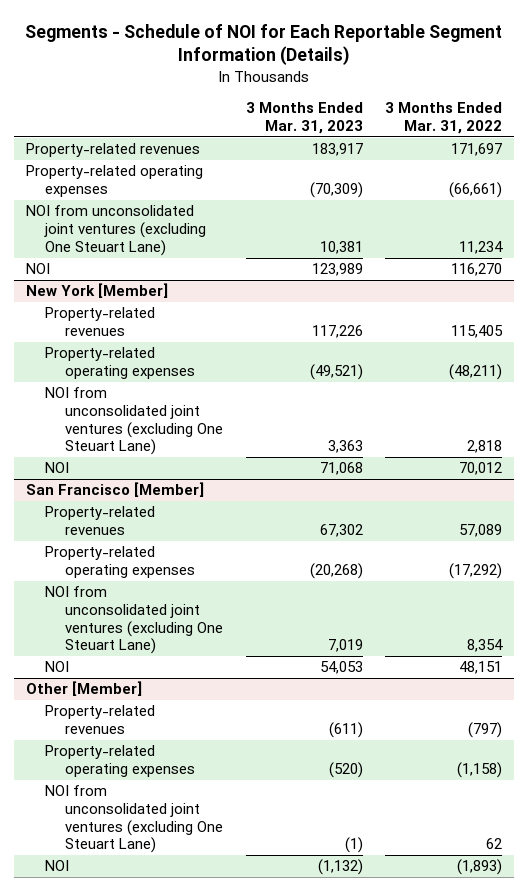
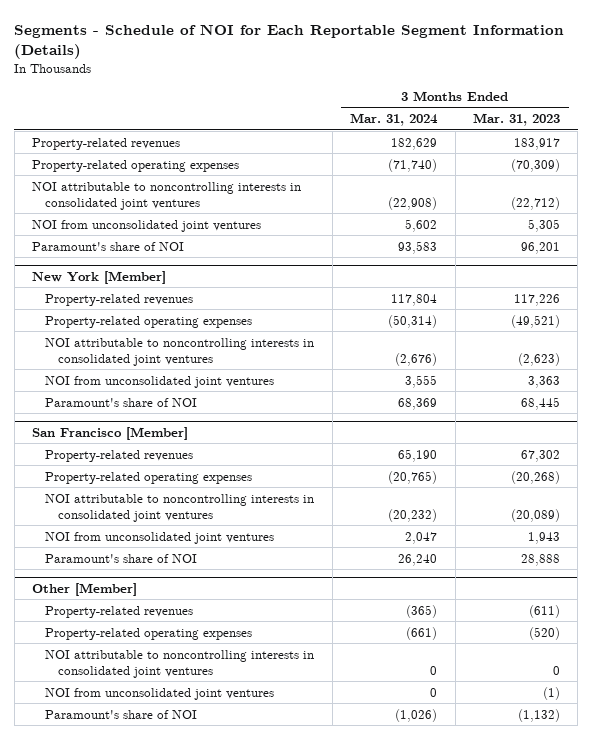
[385,102,503,134] 3 Months Ended Mar. 31, 2022 -> none
none -> [350,113,439,127] Mar. 31, 2024
none -> [32,181,302,210] NOI attributable to noncontrolling interests in consolidated joint ventures
[25,205,207,256] NOI from unconsolidated joint ventures (excluding One Steuart Lane) -> [32,219,262,232] NOI from unconsolidated joint ventures
[319,240,363,254] 10,381 -> [528,218,561,232] 5,305
[25,263,50,275] NOI -> [32,241,185,251] Paramount's share of NOI
[311,263,363,277] 123,989 -> [521,241,561,254] 96,201
none -> [45,337,315,366] NOI attributable to noncontrolling interests in consolidated joint ventures
[45,387,224,456] NOI from unconsolidated joint ventures (excluding One Steuart Lane) -> [45,375,275,388] NOI from unconsolidated joint ventures
[45,462,70,474] NOI -> [45,397,198,407] Paramount's share of NOI
[319,462,363,476] 71,068 -> [521,396,561,410] 68,445
none -> [45,493,315,522] NOI attributable to noncontrolling interests in consolidated joint ventures
[45,586,224,655] NOI from unconsolidated joint ventures (excluding One Steuart Lane) -> [45,531,275,544] NOI from unconsolidated joint ventures
[327,639,363,653] 7,019 -> [528,531,561,544] 1,943
[45,661,70,673] NOI -> [45,553,198,563] Paramount's share of NOI
[319,661,363,675] 54,053 -> [521,553,561,566] 28,888
none -> [45,649,315,678] NOI attributable to noncontrolling interests in consolidated joint ventures
[45,785,224,854] NOI from unconsolidated joint ventures (excluding One Steuart Lane) -> [45,687,275,700] NOI from unconsolidated joint ventures
[45,860,70,872] NOI -> [45,709,198,719] Paramount's share of NOI

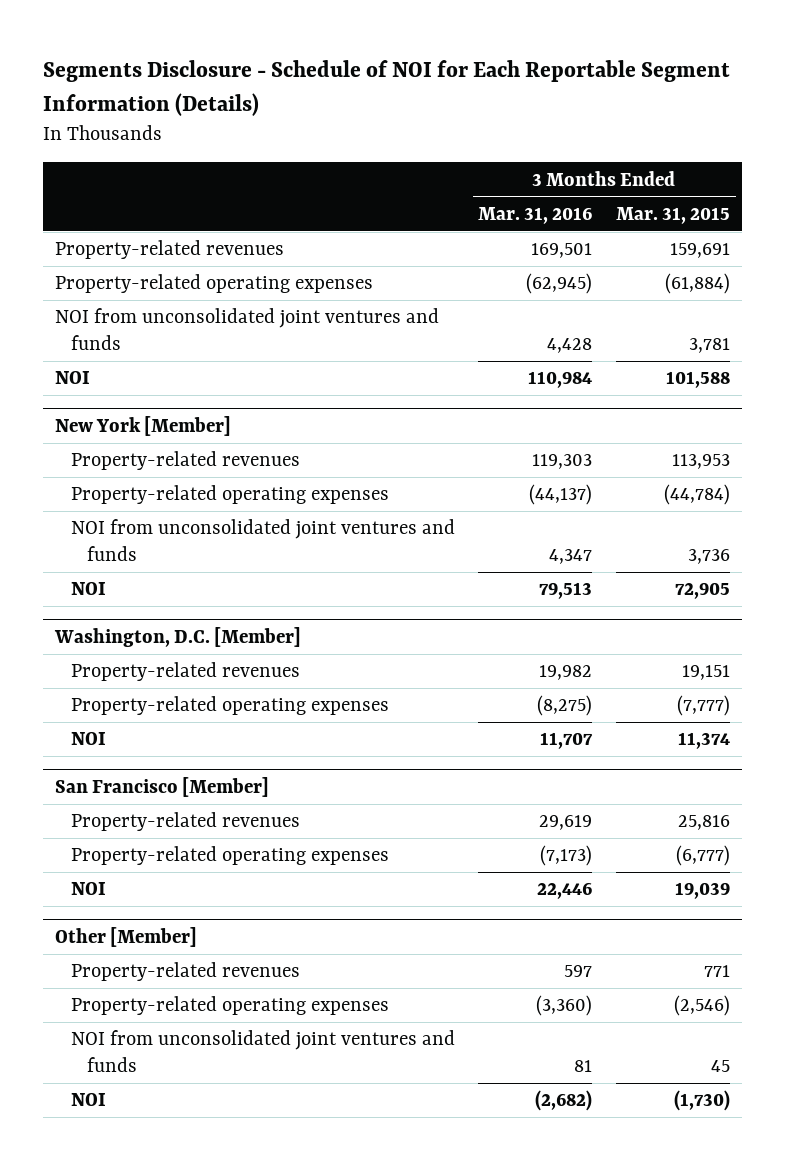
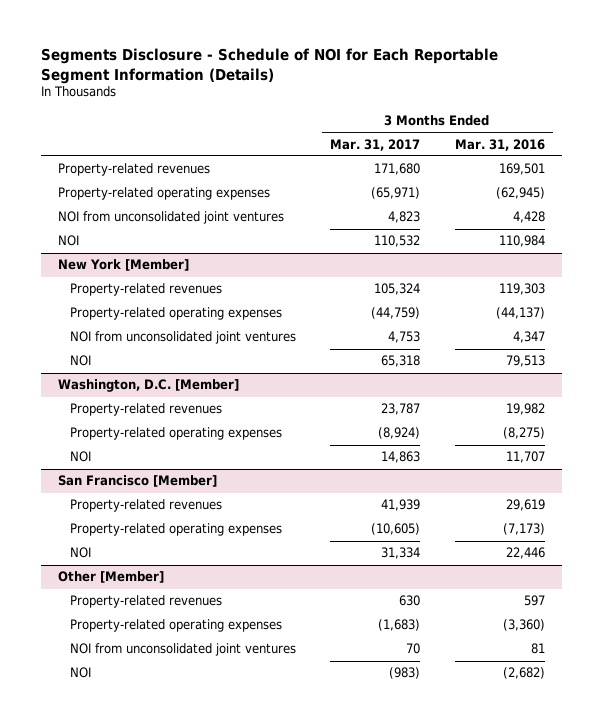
[615,206,730,224] Mar. 31, 2015 -> none
none -> [330,138,421,151] Mar. 31, 2017
[54,308,439,351] NOI from unconsolidated joint ventures and funds -> [58,211,285,225] NOI from unconsolidated joint ventures
[71,519,456,562] NOI from unconsolidated joint ventures and funds -> [70,331,297,345] NOI from unconsolidated joint ventures
[71,1030,456,1073] NOI from unconsolidated joint ventures and funds -> [70,643,297,657] NOI from unconsolidated joint ventures

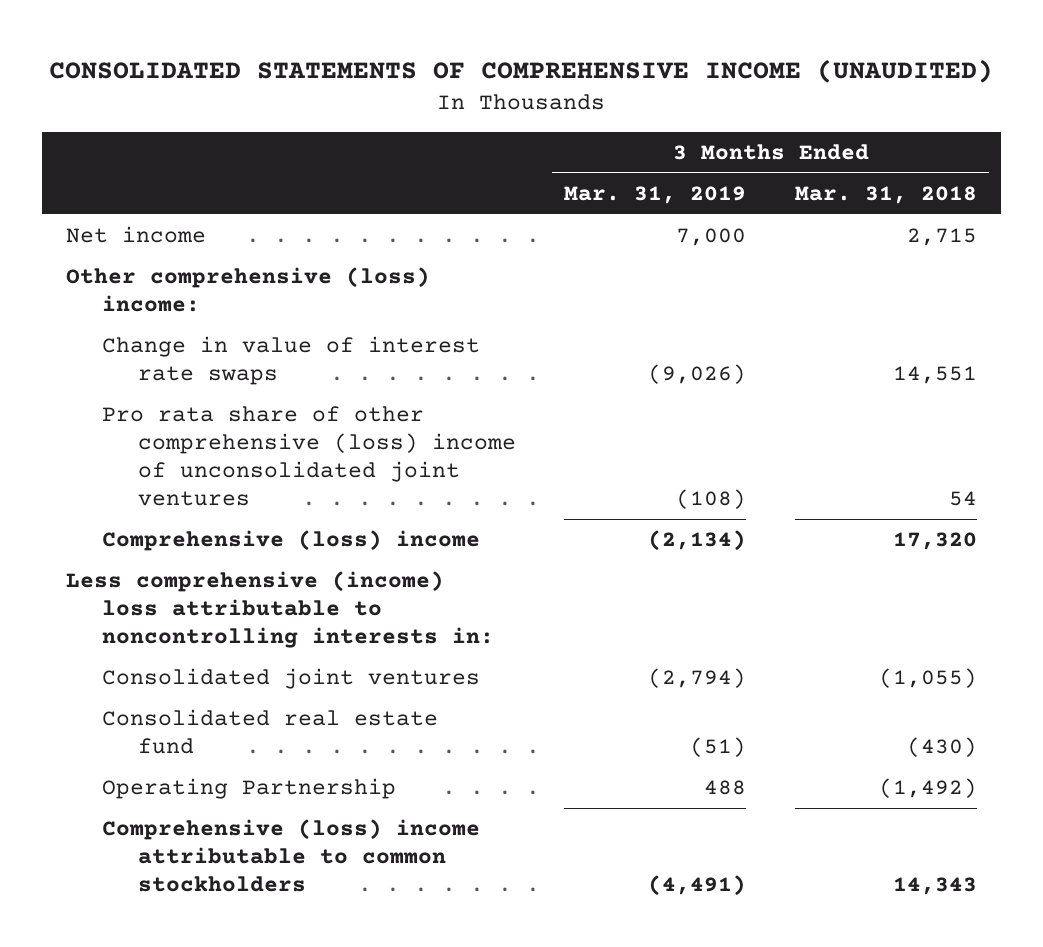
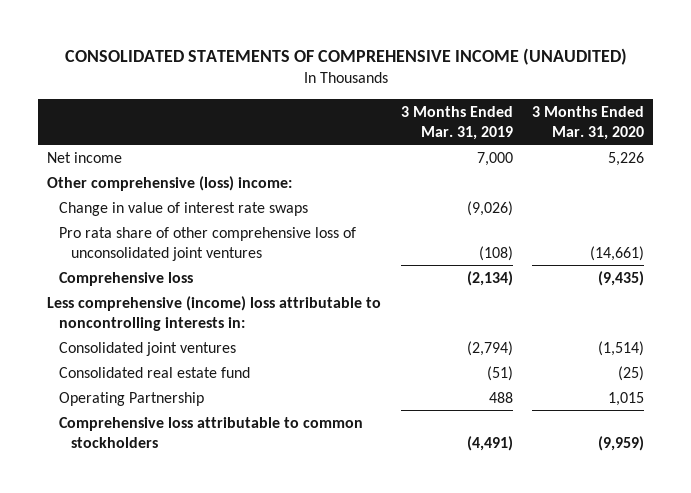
[794,185,977,204] Mar. 31, 2018 -> none
none -> [531,105,644,140] 3 Months Ended Mar. 31, 2020
[102,406,517,506] Pro rata share of other comprehensive (loss) income of unconsolidated joint ventures -> [59,226,357,261] Pro rata share of other comprehensive loss of unconsolidated joint ventures
[102,530,481,552] Comprehensive (loss) income -> [59,271,194,286] Comprehensive loss
[102,819,481,893] Comprehensive (loss) income attributable to common stockholders -> [59,416,364,448] Comprehensive loss attributable to common stockholders

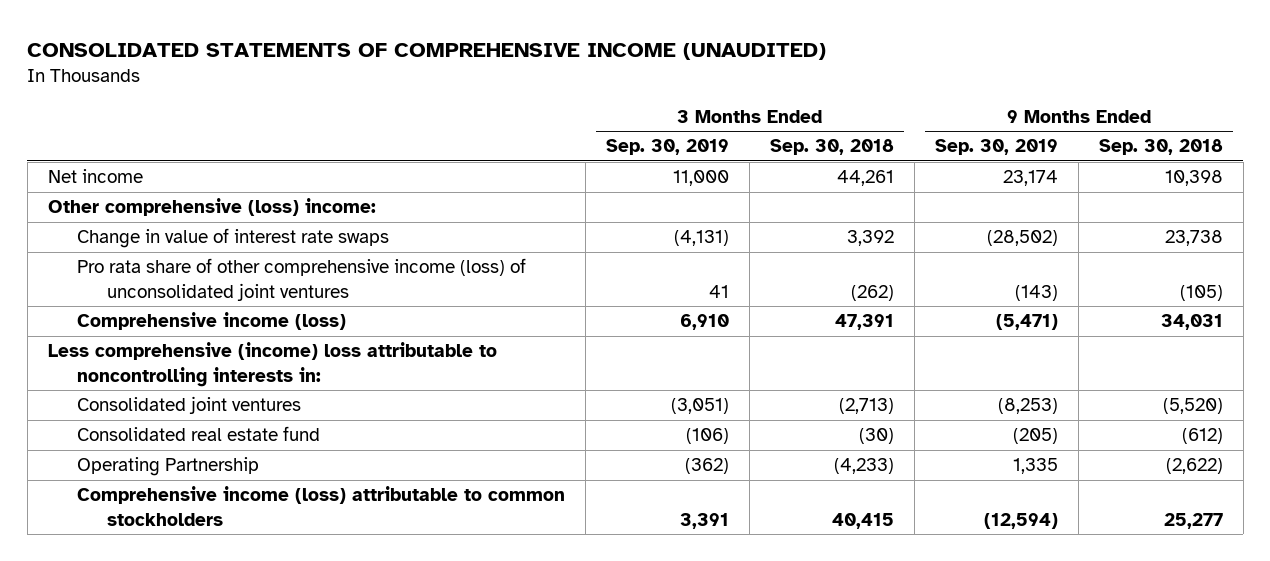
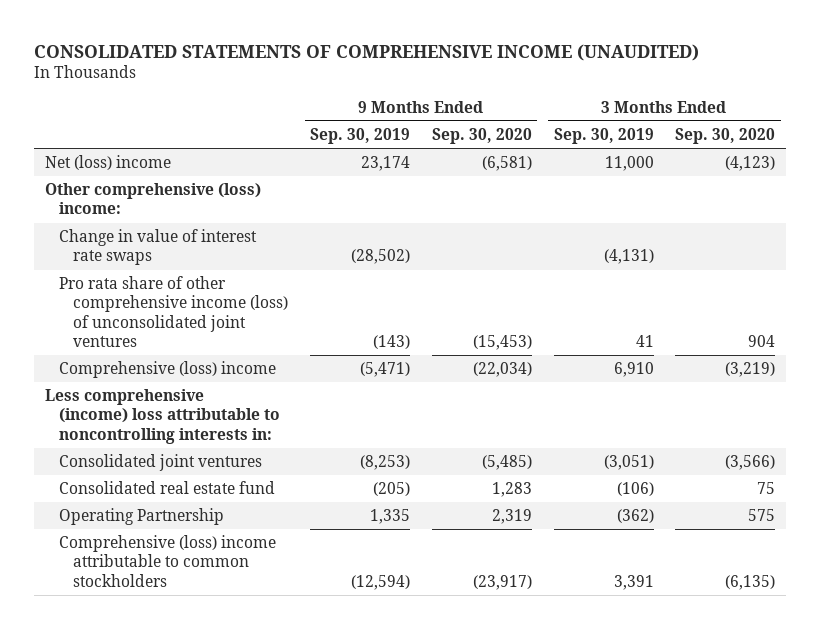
[770,139,895,156] Sep. 30, 2018 -> none
[1098,139,1223,156] Sep. 30, 2018 -> none
none -> [431,128,532,145] Sep. 30, 2020
none -> [675,128,776,145] Sep. 30, 2020
[47,169,143,184] Net income -> [44,155,171,171] Net (loss) income
[77,312,347,331] Comprehensive income (loss) -> [59,361,277,379] Comprehensive (loss) income
[77,486,566,526] Comprehensive income (loss) attributable to common stockholders -> [59,535,277,587] Comprehensive (loss) income attributable to common stockholders

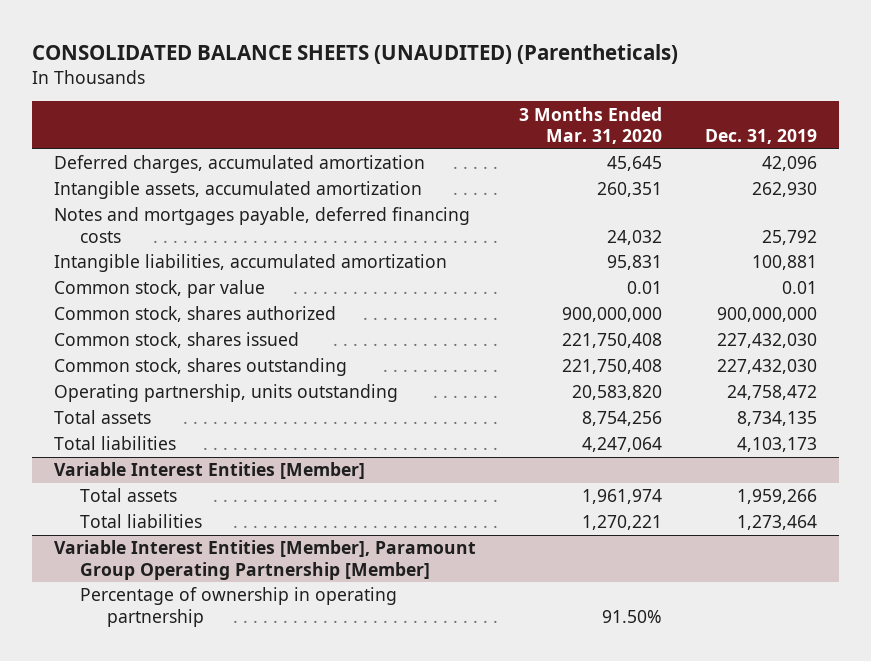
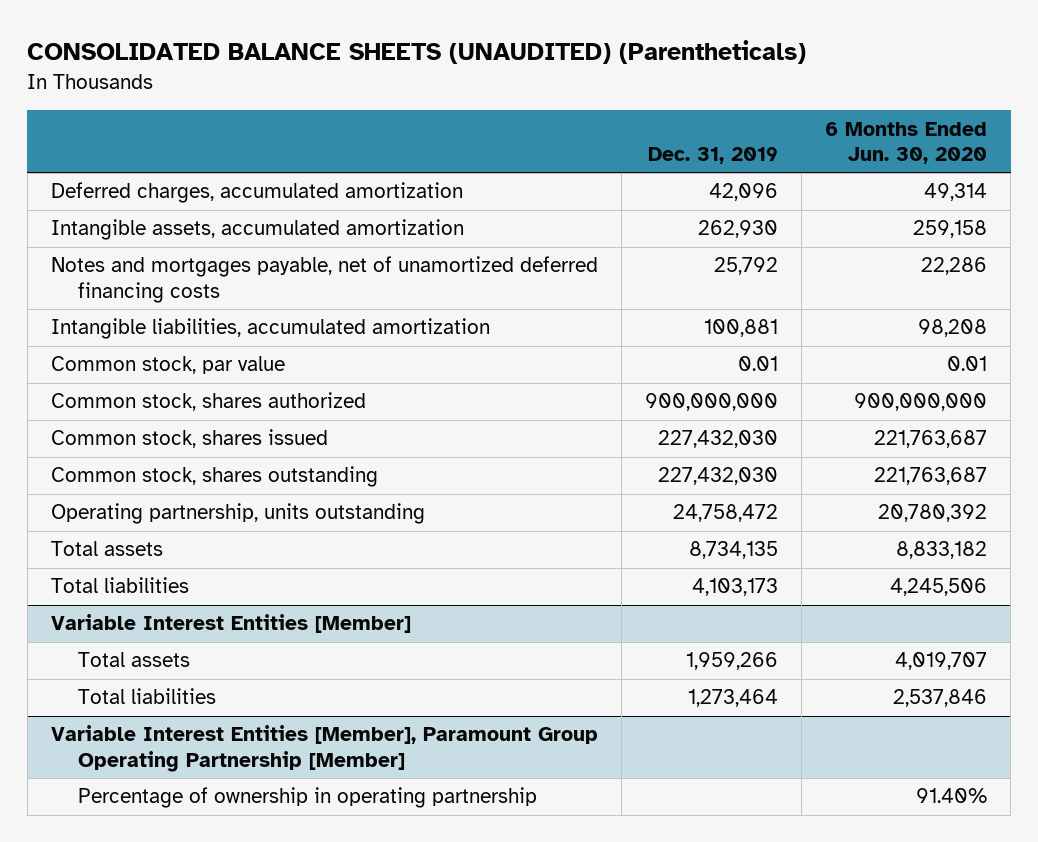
[519,106,663,144] 3 Months Ended Mar. 31, 2020 -> none
none -> [825,121,988,165] 6 Months Ended Jun. 30, 2020
[54,207,471,243] Notes and mortgages payable, deferred financing costs -> [51,256,599,303] Notes and mortgages payable, net of unamortized deferred financing costs

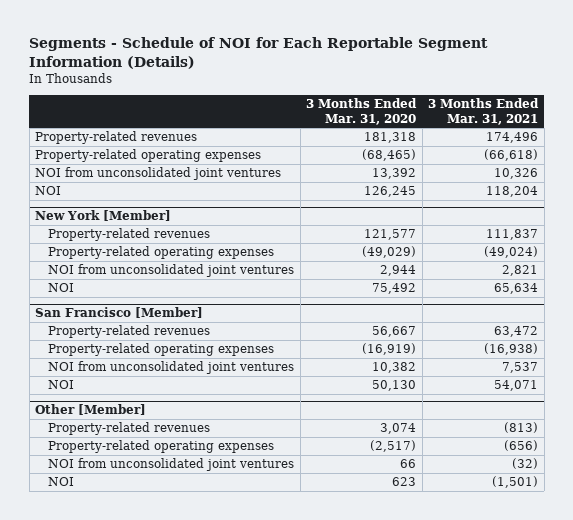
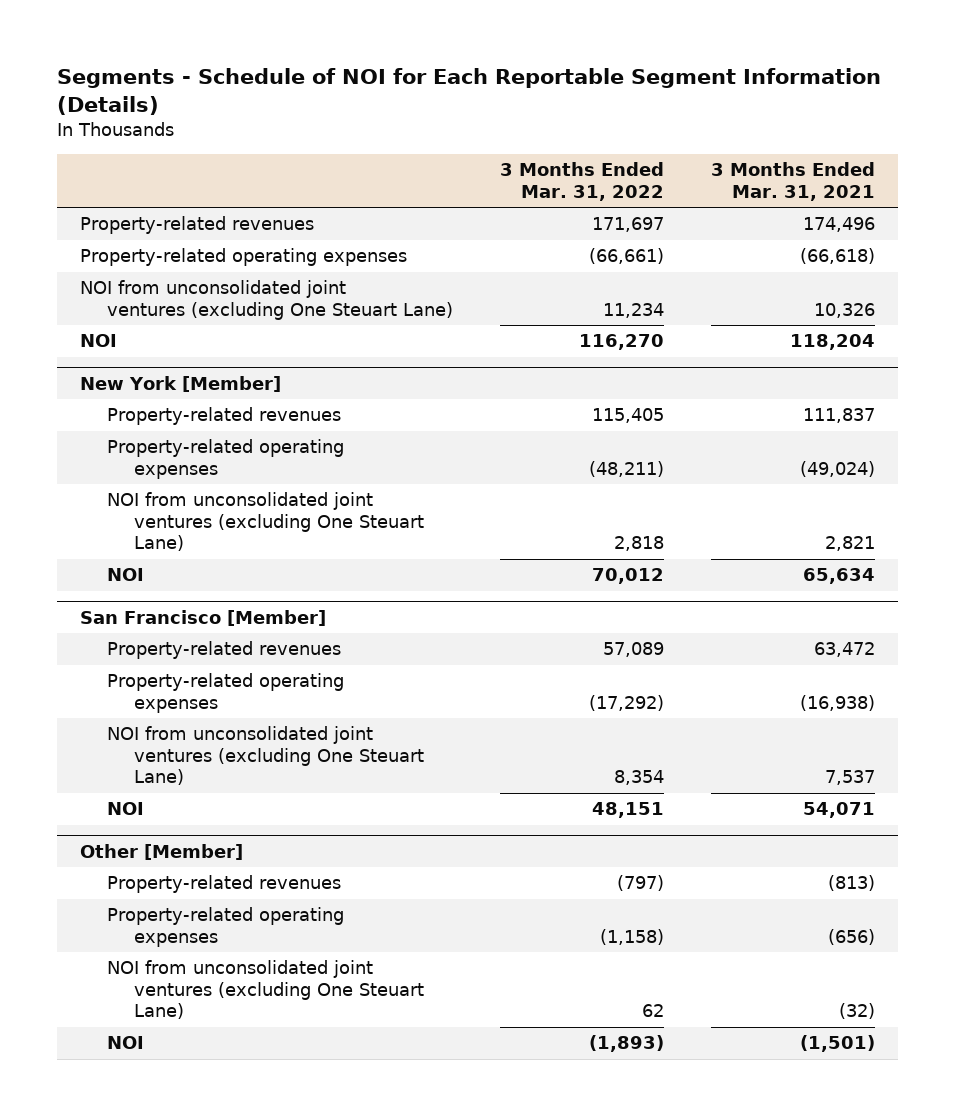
[306,98,418,125] 3 Months Ended Mar. 31, 2020 -> none
none -> [499,162,664,201] 3 Months Ended Mar. 31, 2022
[35,167,282,181] NOI from unconsolidated joint ventures -> [80,280,453,320] NOI from unconsolidated joint ventures (excluding One Steuart Lane)
[47,264,294,278] NOI from unconsolidated joint ventures -> [106,492,424,552] NOI from unconsolidated joint ventures (excluding One Steuart Lane)
[47,361,294,375] NOI from unconsolidated joint ventures -> [106,726,424,786] NOI from unconsolidated joint ventures (excluding One Steuart Lane)
[47,458,294,472] NOI from unconsolidated joint ventures -> [106,960,424,1020] NOI from unconsolidated joint ventures (excluding One Steuart Lane)

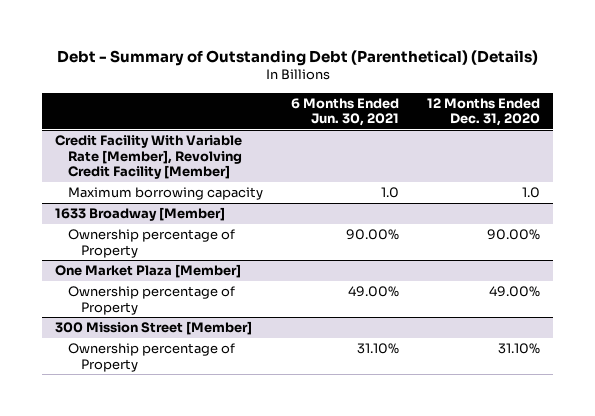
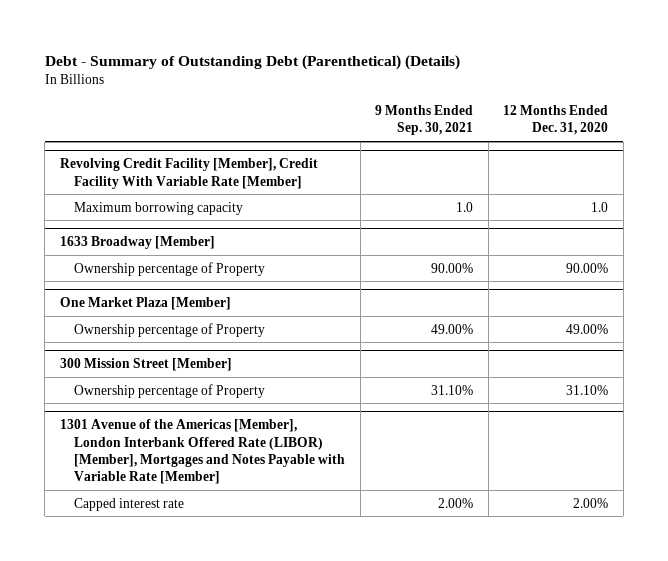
[290,97,399,127] 6 Months Ended Jun. 30, 2021 -> none
none -> [375,105,474,136] 9 Months Ended Sep. 30, 2021
[55,135,243,180] Credit Facility With Variable Rate [Member], Revolving Credit Facility [Member] -> [59,158,318,189] Revolving Credit Facility [Member], Credit Facility With Variable Rate [Member]
none -> [59,419,346,485] 1301 Avenue of the Americas [Member], London Interbank Offered Rate (LIBOR) [Member], Mortgages and Notes Payable with Variable Rate [Member]
none -> [74,497,185,511] Capped interest rate

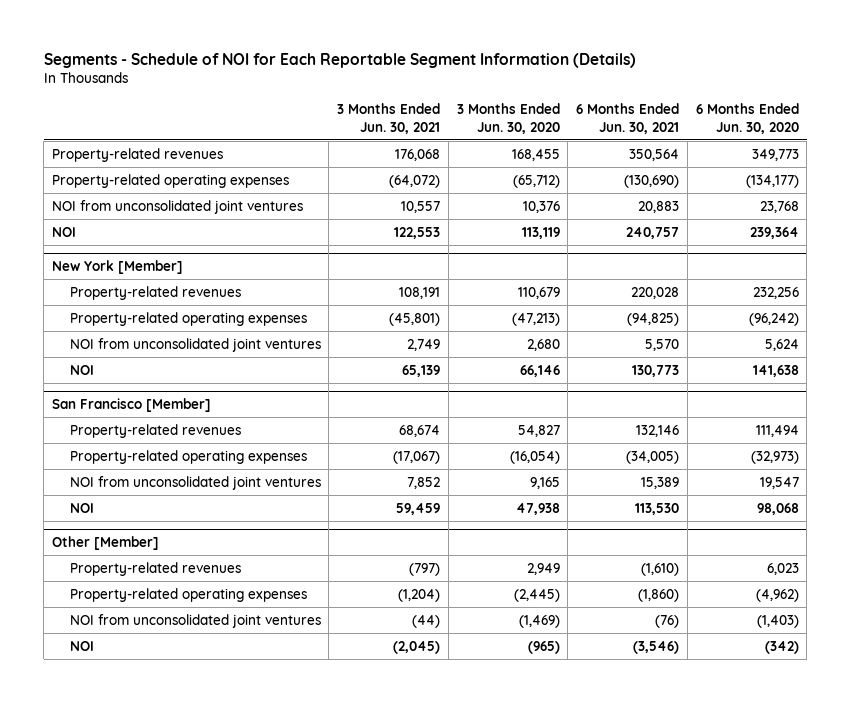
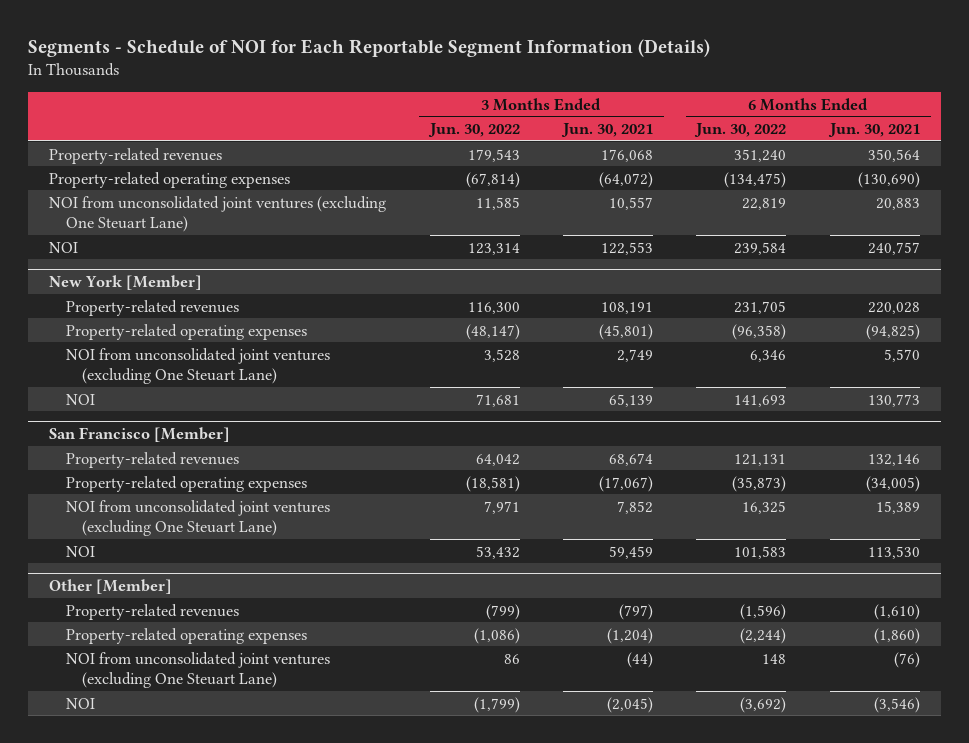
[456,103,560,134] 3 Months Ended Jun. 30, 2020 -> none
[695,103,799,134] 6 Months Ended Jun. 30, 2020 -> none
none -> [427,122,520,137] Jun. 30, 2022
none -> [694,122,787,137] Jun. 30, 2022
[52,199,304,214] NOI from unconsolidated joint ventures -> [49,195,387,232] NOI from unconsolidated joint ventures (excluding One Steuart Lane)
[69,337,321,352] NOI from unconsolidated joint ventures -> [65,347,330,384] NOI from unconsolidated joint ventures (excluding One Steuart Lane)
[69,475,321,490] NOI from unconsolidated joint ventures -> [65,499,330,536] NOI from unconsolidated joint ventures (excluding One Steuart Lane)
[69,613,321,628] NOI from unconsolidated joint ventures -> [65,651,330,688] NOI from unconsolidated joint ventures (excluding One Steuart Lane)

